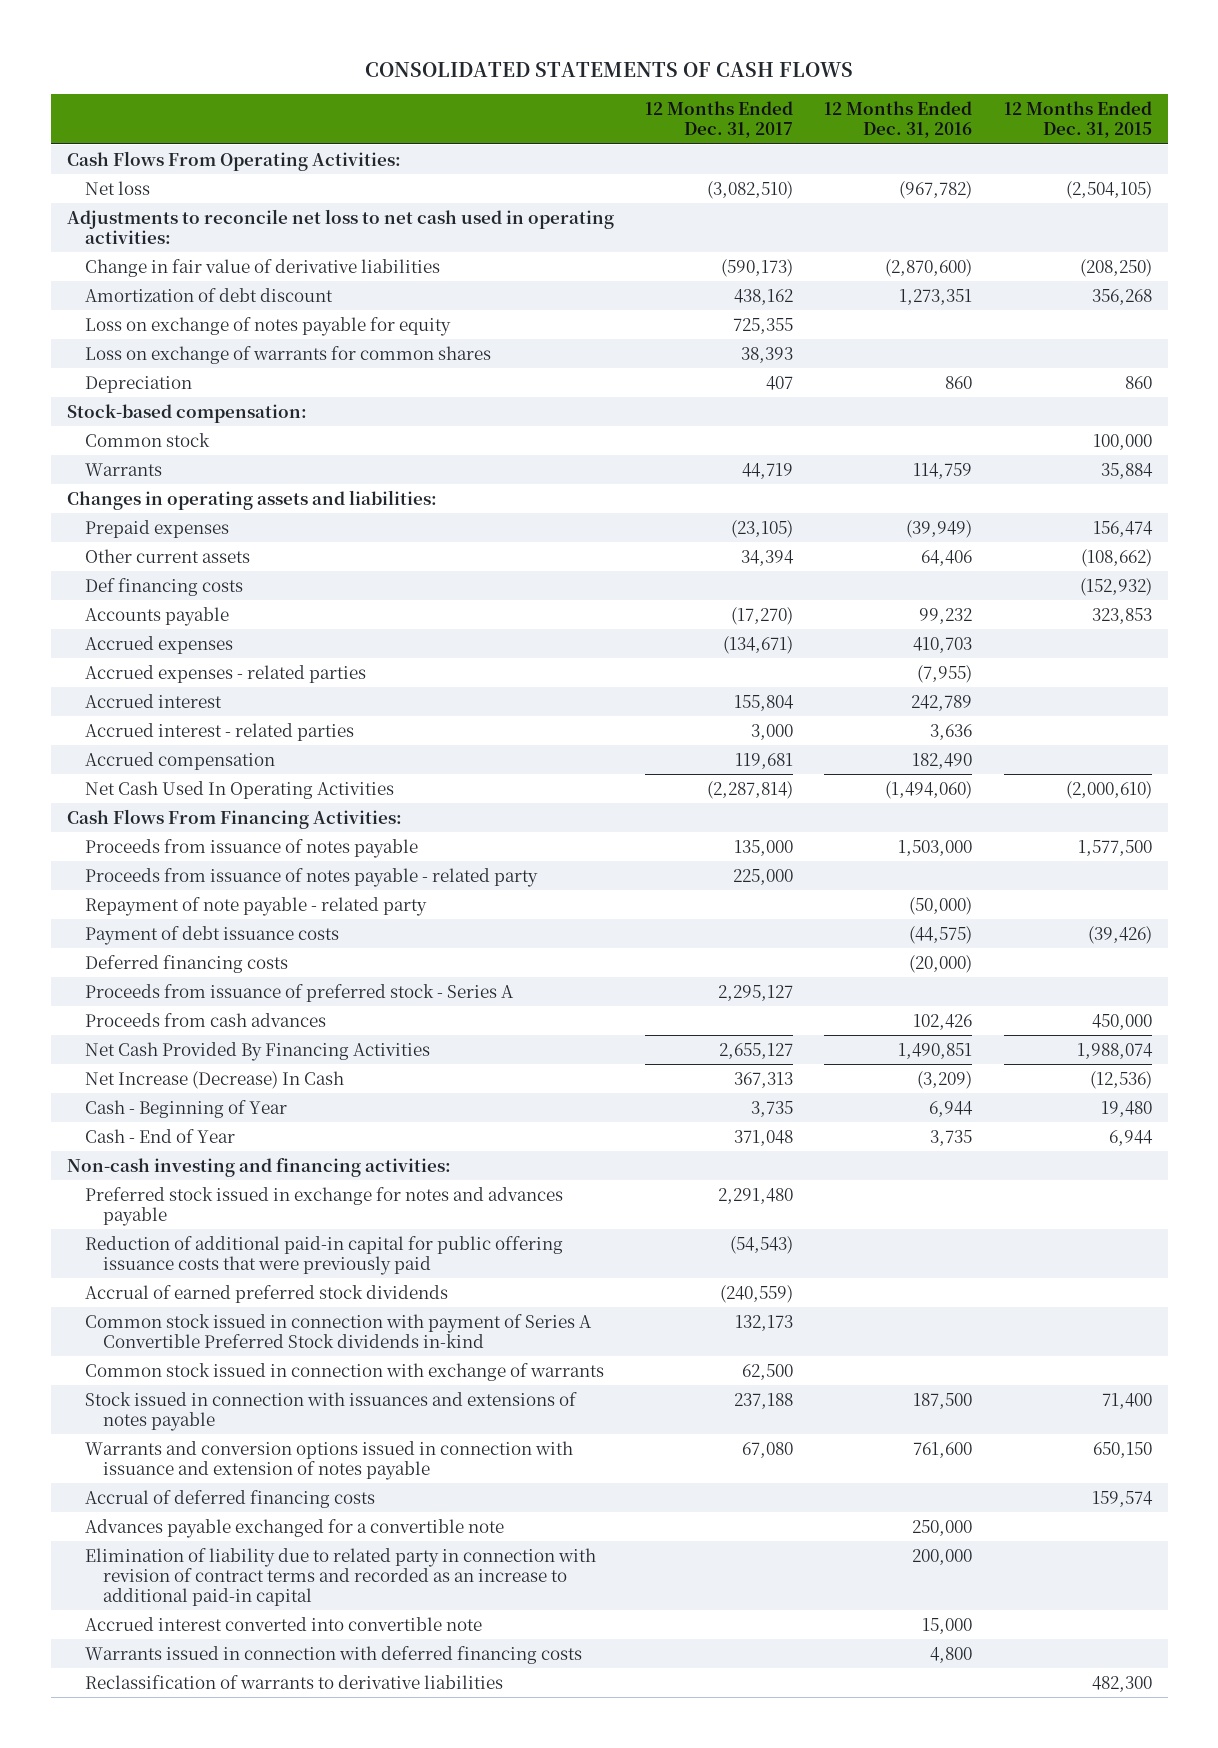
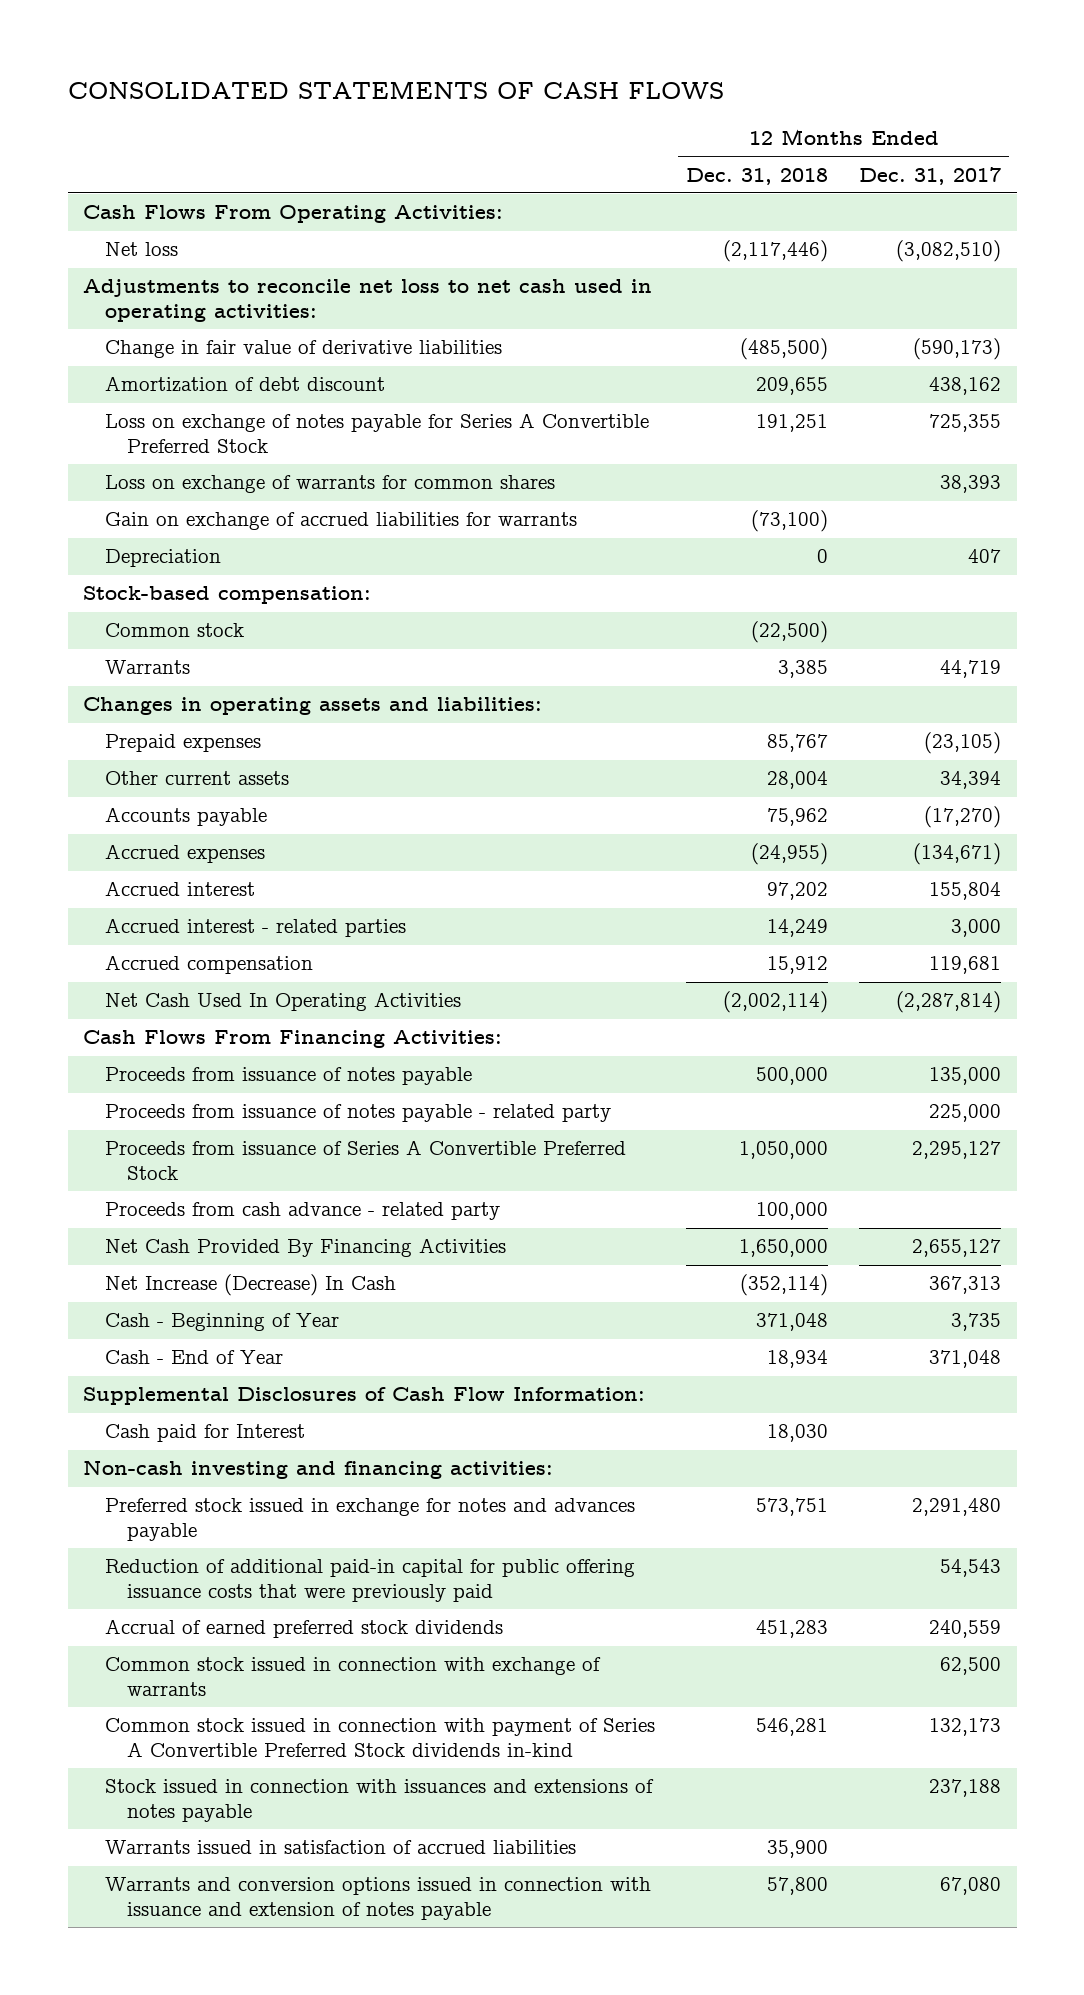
[824,101,973,139] 12 Months Ended Dec. 31, 2016 -> none
[1003,101,1152,139] 12 Months Ended Dec. 31, 2015 -> none
none -> [686,167,829,185] Dec. 31, 2018
[84,316,451,336] Loss on exchange of notes payable for equity -> [104,413,649,453] Loss on exchange of notes payable for Series A Convertible Preferred Stock
none -> [104,512,577,531] Gain on exchange of accrued liabilities for warrants
[84,577,243,596] Def financing costs -> none
[84,664,366,683] Accrued expenses - related parties -> none
[84,896,427,916] Repayment of note payable - related party -> none
[84,925,339,945] Payment of debt issuance costs -> none
[84,954,288,973] Deferred financing costs -> none
[84,983,514,1002] Proceeds from issuance of preferred stock - Series A -> [104,1140,626,1180] Proceeds from issuance of Series A Convertible Preferred Stock
[84,1012,326,1027] Proceeds from cash advances -> [104,1202,500,1221] Proceeds from cash advance - related party
none -> [83,1387,646,1406] Supplemental Disclosures of Cash Flow Information:
none -> [104,1424,305,1443] Cash paid for Interest
[730,1235,794,1254] (54,543) -> [940,1559,1002,1578] 54,543
[720,1284,794,1303] (240,559) -> [929,1620,1002,1639] 240,559
[84,1313,592,1348] Common stock issued in connection with payment of Series A Convertible Preferred Stock dividends in-kind -> [104,1718,655,1757] Common stock issued in connection with payment of Series A Convertible Preferred Stock dividends in-kind
none -> [104,1840,576,1855] Warrants issued in satisfaction of accrued liabilities
[84,1489,375,1508] Accrual of deferred financing costs -> none
[84,1518,504,1538] Advances payable exchanged for a convertible note -> none
[84,1547,596,1606] Elimination of liability due to related party in connection with revision of contract terms and recorded as an increase to additional paid-in capital -> none
[84,1616,482,1631] Accrued interest converted into convertible note -> none
[84,1645,582,1664] Warrants issued in connection with deferred financing costs -> none
[84,1674,503,1689] Reclassification of warrants to derivative liabilities -> none

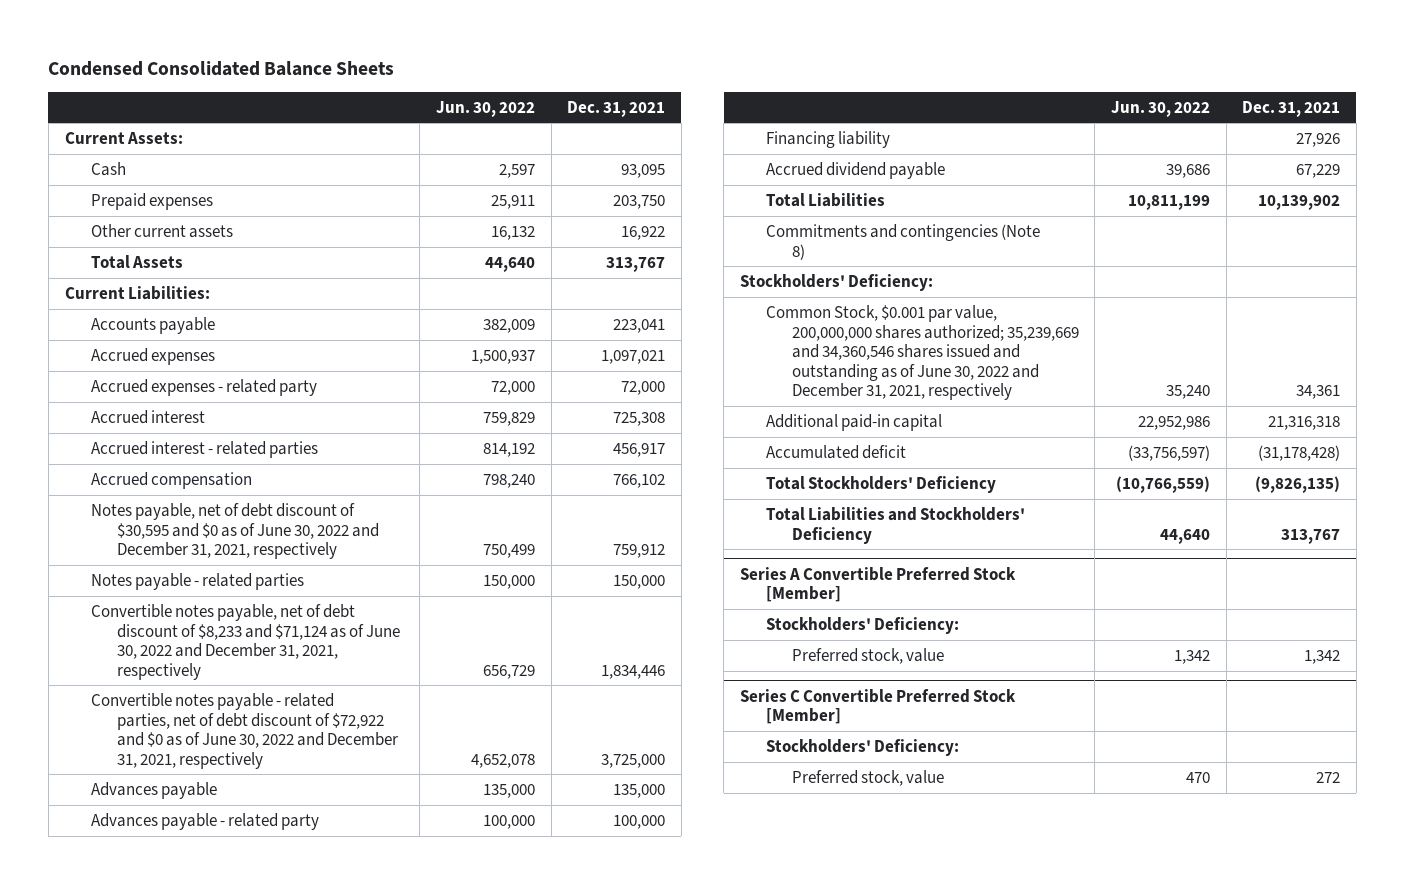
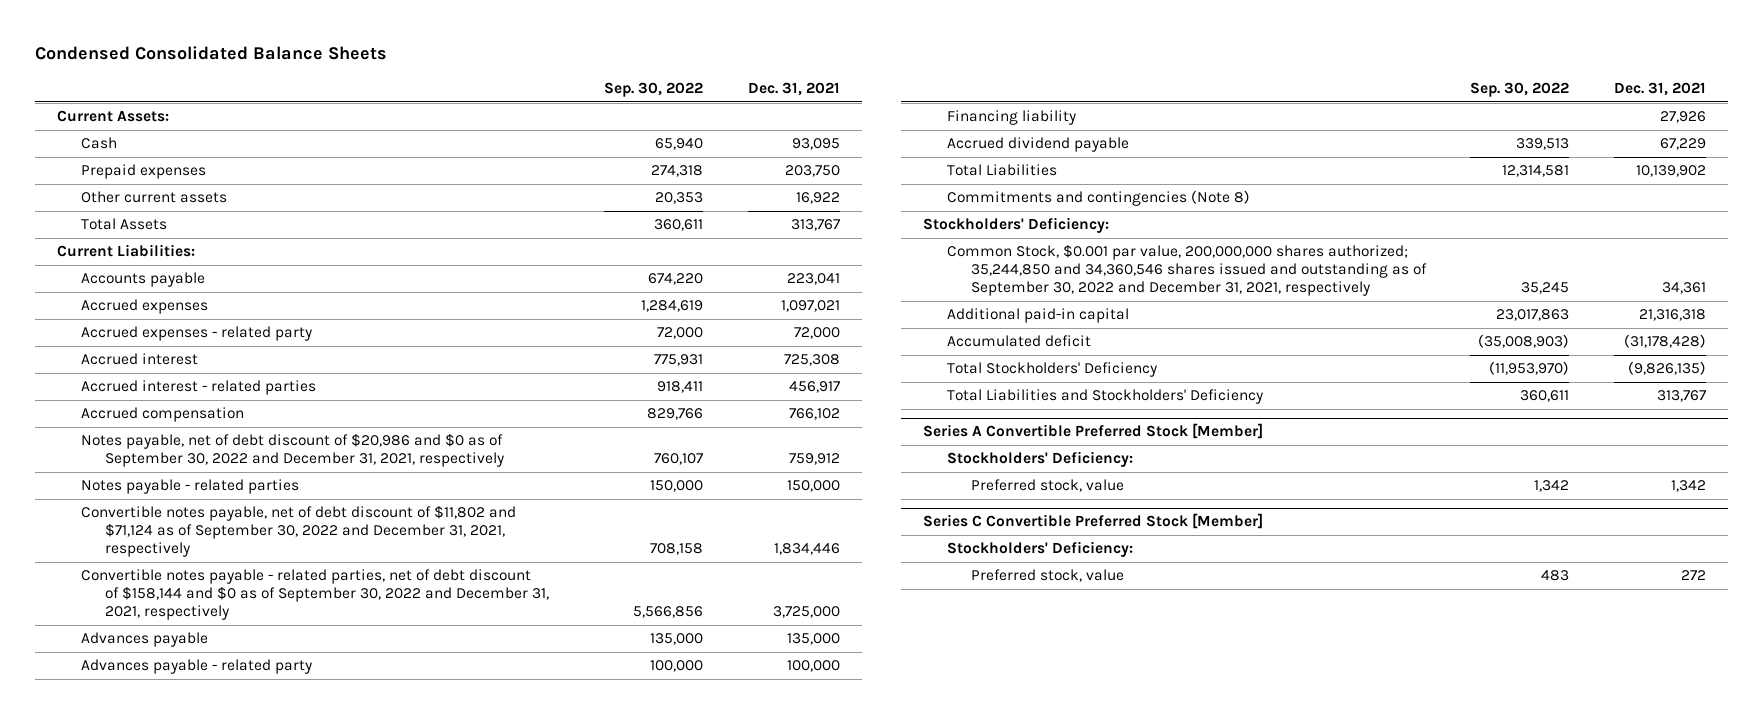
[435,100,535,117] Jun. 30, 2022 -> none
none -> [604,82,704,98] Sep. 30, 2022
[90,503,379,560] Notes payable, net of debt discount of $30,595 and $0 as of June 30, 2022 and December 31, 2021, respectively -> [81,433,504,468] Notes payable, net of debt discount of $20,986 and $0 as of September 30, 2022 and December 31, 2021, respectively
[90,604,400,680] Convertible notes payable, net of debt discount of $8,233 and $71,124 as of June 30, 2022 and December 31, 2021, respectively -> [81,505,517,558] Convertible notes payable, net of debt discount of $11,802 and $71,124 as of September 30, 2022 and December 31, 2021, respectively
[90,693,398,769] Convertible notes payable - related parties, net of debt discount of $72,922 and $0 as of June 30, 2022 and December 31, 2021, respectively -> [81,569,549,621] Convertible notes payable - related parties, net of debt discount of $158,144 and $0 as of September 30, 2022 and December 31, 2021, respectively
[765,305,1079,401] Common Stock, $0.001 par value, 200,000,000 shares authorized; 35,239,669 and 34,360,546 shares issued and outstanding as of June 30, 2022 and December 31, 2021, respectively -> [947,244,1427,297] Common Stock, $0.001 par value, 200,000,000 shares authorized; 35,244,850 and 34,360,546 shares issued and outstanding as of September 30, 2022 and December 31, 2021, respectively

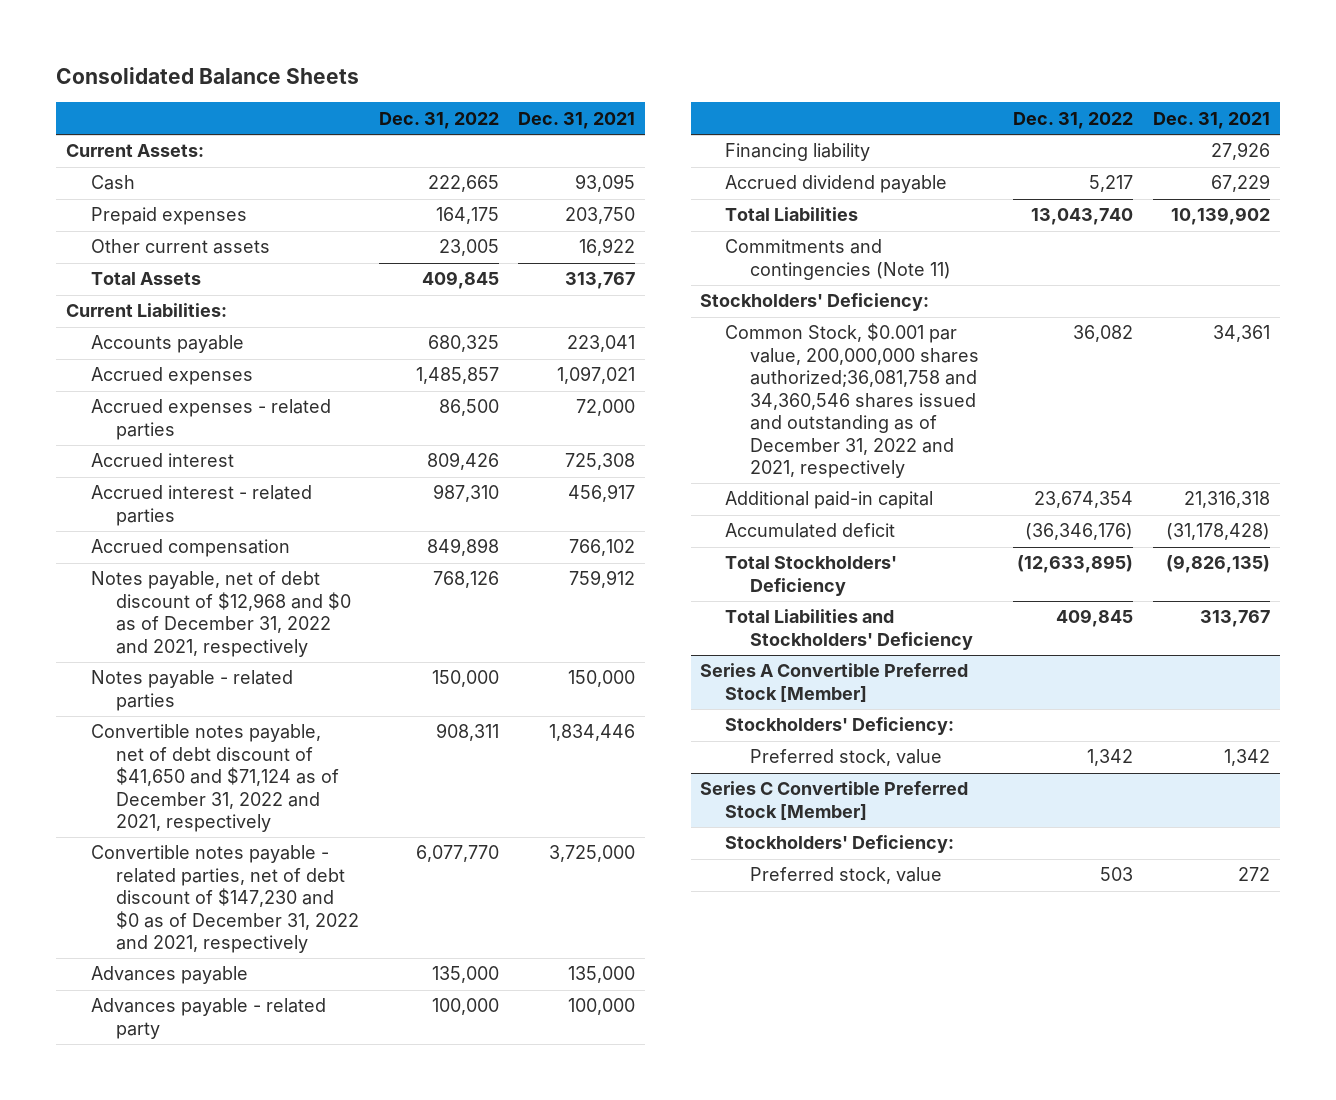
[34,46,387,61] Condensed Consolidated Balance Sheets -> [55,67,359,85] Consolidated Balance Sheets
[604,82,704,98] Sep. 30, 2022 -> none
none -> [378,111,499,129] Dec. 31, 2022
[81,326,313,342] Accrued expenses - related party -> [90,399,331,440] Accrued expenses - related parties
[81,433,504,468] Notes payable, net of debt discount of $20,986 and $0 as of September 30, 2022 and December 31, 2021, respectively -> [90,571,351,657] Notes payable, net of debt discount of $12,968 and $0 as of December 31, 2022 and 2021, respectively
[81,505,517,558] Convertible notes payable, net of debt discount of $11,802 and $71,124 as of September 30, 2022 and December 31, 2021, respectively -> [90,724,339,833] Convertible notes payable, net of debt discount of $41,650 and $71,124 as of December 31, 2022 and 2021, respectively
[81,569,549,621] Convertible notes payable - related parties, net of debt discount of $158,144 and $0 as of September 30, 2022 and December 31, 2021, respectively -> [90,845,359,954] Convertible notes payable - related parties, net of debt discount of $147,230 and $0 as of December 31, 2022 and 2021, respectively
[947,190,1251,207] Commitments and contingencies (Note 8) -> [725,239,952,280] Commitments and contingencies (Note 11)
[947,244,1427,297] Common Stock, $0.001 par value, 200,000,000 shares authorized; 35,244,850 and 34,360,546 shares issued and outstanding as of September 30, 2022 and December 31, 2021, respectively -> [725,323,980,478] Common Stock, $0.001 par value, 200,000,000 shares authorized;36,081,758 and 34,360,546 shares issued and outstanding as of December 31, 2022 and 2021, respectively

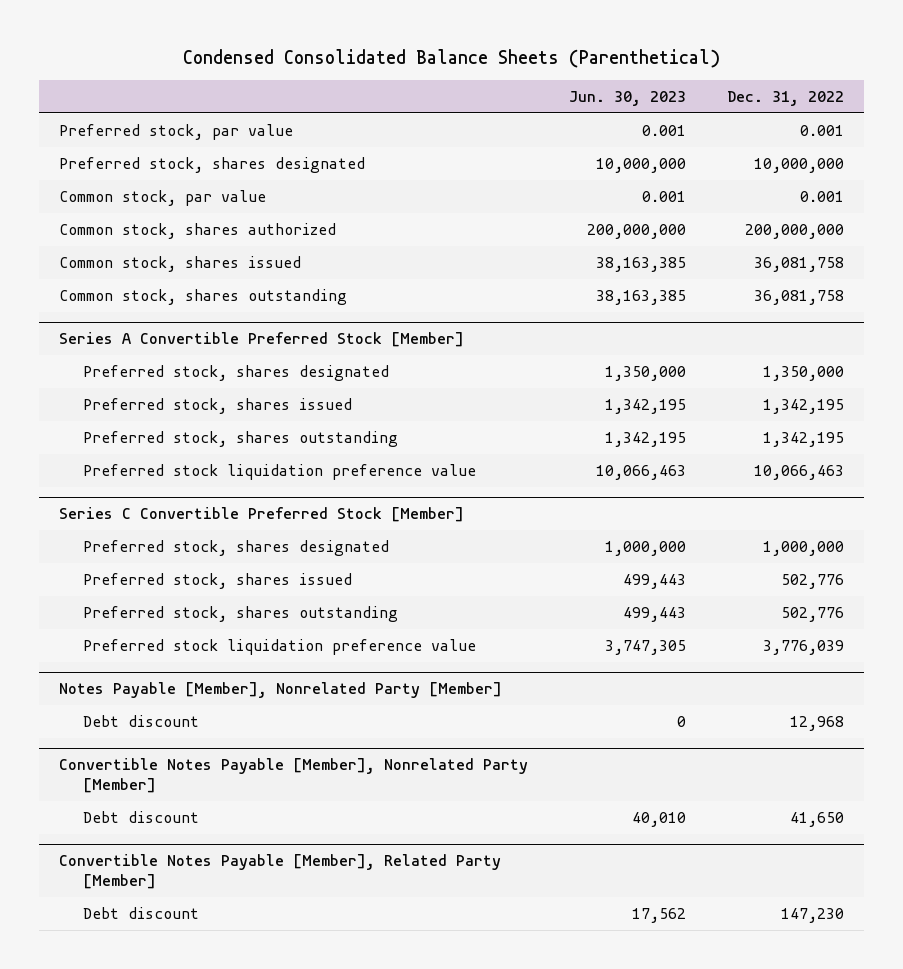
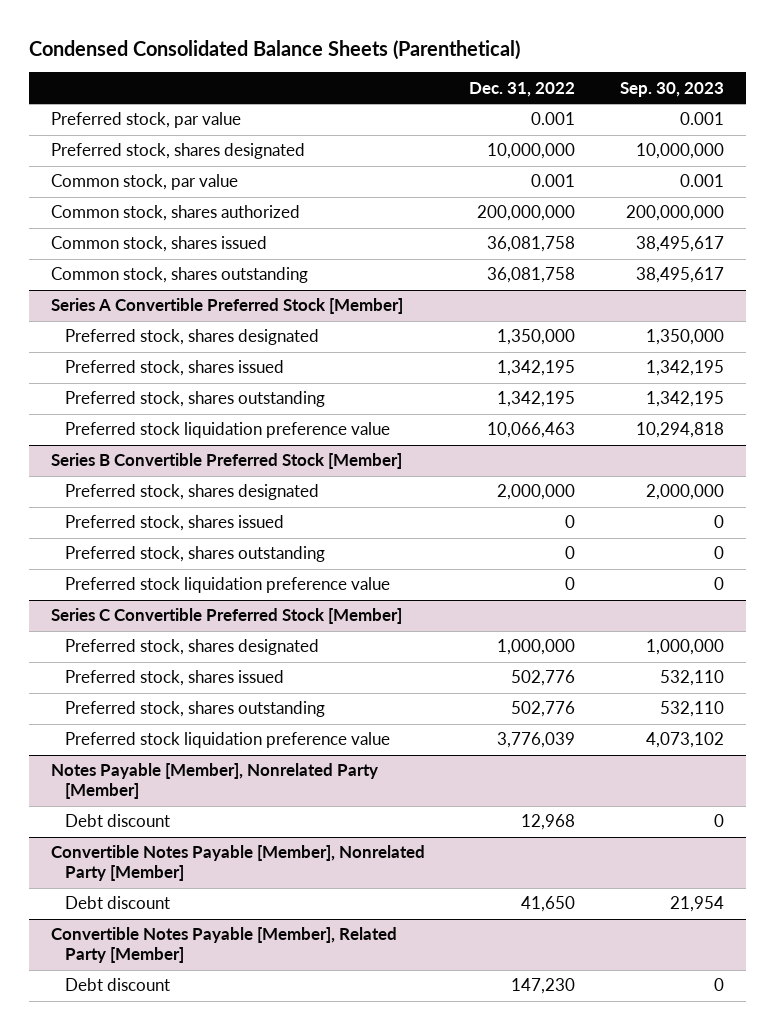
[569,91,687,107] Jun. 30, 2023 -> none
none -> [619,81,724,97] Sep. 30, 2023
none -> [51,453,403,470] Series B Convertible Preferred Stock [Member]
none -> [64,484,319,501] Preferred stock, shares designated
none -> [64,515,284,532] Preferred stock, shares issued
none -> [64,546,325,563] Preferred stock, shares outstanding
none -> [64,577,390,594] Preferred stock liquidation preference value

